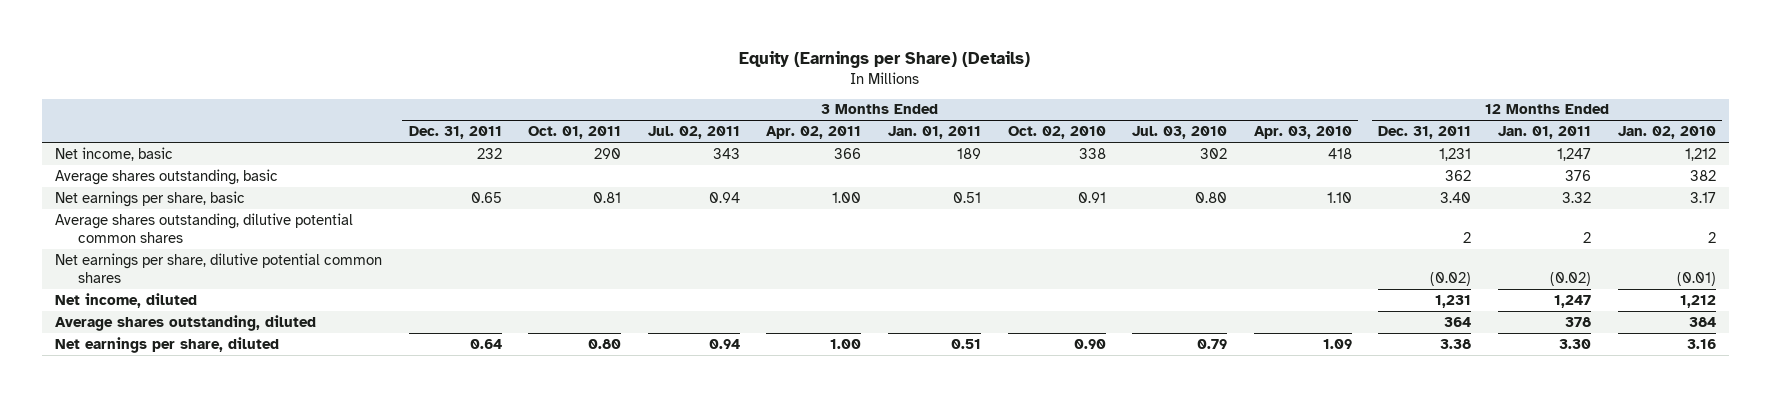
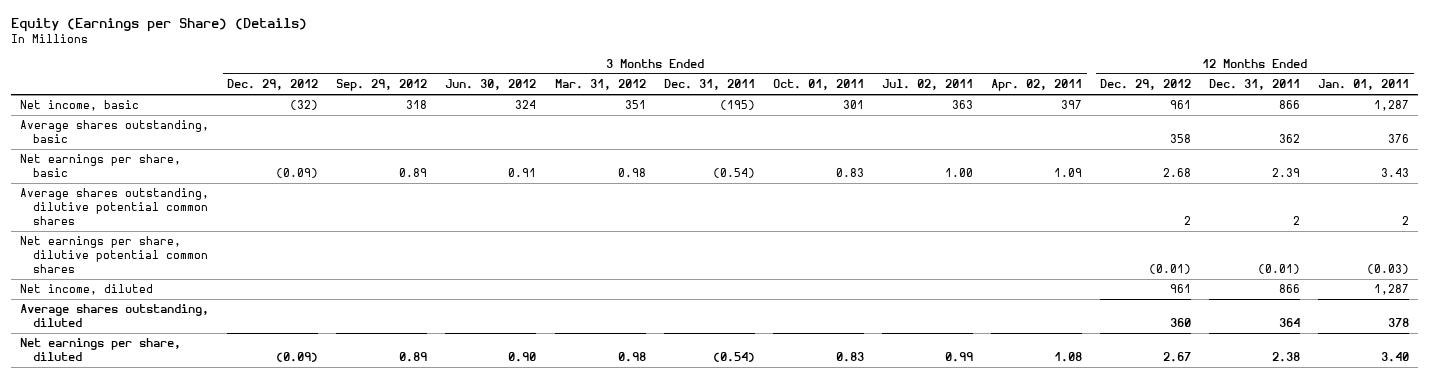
[888,126,982,140] Jan. 01, 2011 -> none
[1007,126,1106,140] Oct. 02, 2010 -> none
[1132,126,1228,140] Jul. 03, 2010 -> none
[1253,126,1352,140] Apr. 03, 2010 -> none
[1617,126,1716,140] Jan. 02, 2010 -> none
none -> [227,79,319,91] Dec. 29, 2012
none -> [336,79,428,92] Sep. 29, 2012
none -> [445,79,537,91] Jun. 30, 2012
none -> [554,79,646,91] Mar. 31, 2012
none -> [1100,79,1192,91] Dec. 29, 2012
[476,147,502,159] 232 -> [719,100,755,111] (195)
[594,147,622,159] 290 -> [842,100,864,110] 301
[712,147,740,159] 343 -> [951,100,973,110] 363
[834,147,862,159] 366 -> [1061,100,1083,110] 397
[1439,147,1472,161] 1,231 -> [1279,100,1301,110] 866
[1556,147,1591,161] 1,247 -> [1374,100,1410,112] 1,287
[470,191,502,203] 0.65 -> [712,167,755,178] (0.54)
[593,191,622,203] 0.81 -> [835,167,864,177] 0.83
[708,191,740,203] 0.94 -> [944,167,973,177] 1.00
[832,191,862,203] 1.00 -> [1054,167,1083,177] 1.09
[1440,191,1472,203] 3.40 -> [1272,167,1301,177] 2.39
[1561,191,1591,203] 3.32 -> [1381,167,1410,177] 3.43
[1430,271,1472,286] (0.02) -> [1258,263,1301,274] (0.01)
[1549,271,1591,286] (0.02) -> [1367,263,1410,274] (0.03)
[1435,294,1472,308] 1,231 -> [1279,284,1301,294] 866
[1553,294,1591,308] 1,247 -> [1374,284,1410,296] 1,287
[469,338,502,349] 0.64 -> [712,351,755,362] (0.54)
[588,338,622,349] 0.80 -> [835,351,864,362] 0.83
[708,338,740,349] 0.94 -> [944,351,973,362] 0.99
[830,338,862,349] 1.00 -> [1054,351,1083,362] 1.08
[1440,338,1472,349] 3.38 -> [1272,351,1301,362] 2.38
[1558,338,1591,349] 3.30 -> [1381,351,1410,362] 3.40

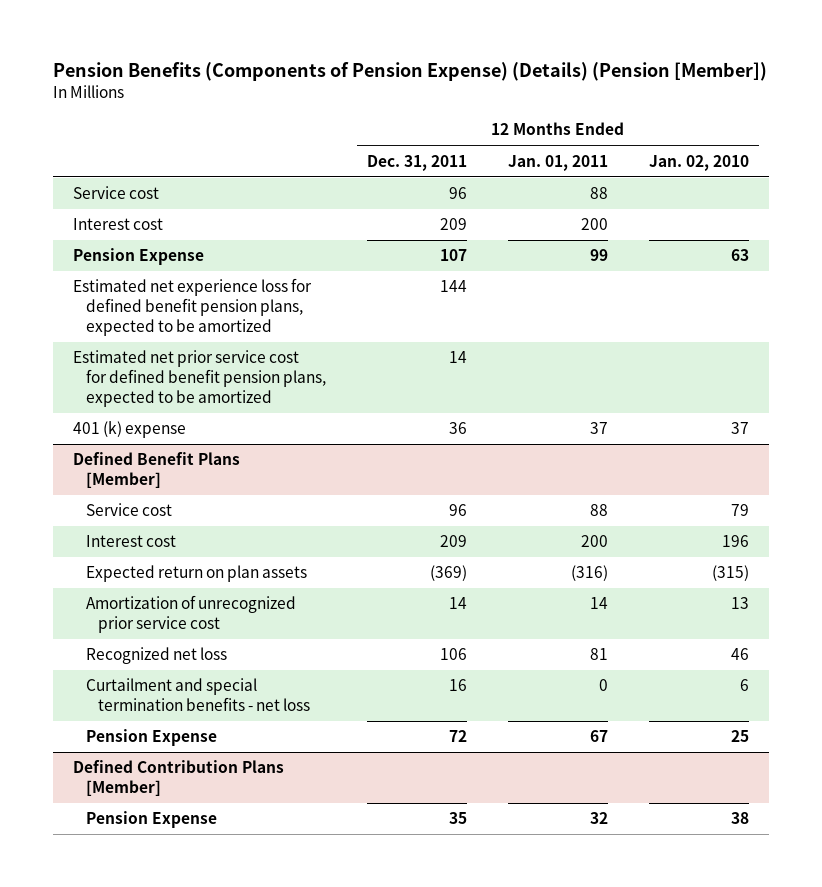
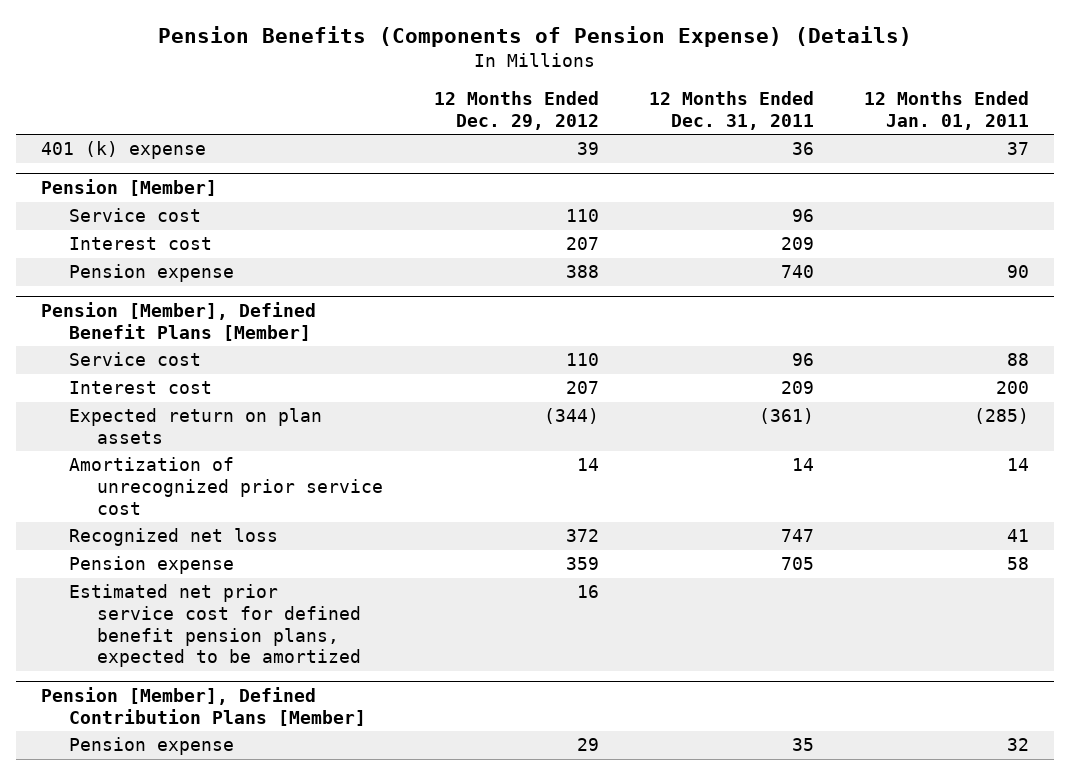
[52,62,767,82] Pension Benefits (Components of Pension Expense) (Details) (Pension [Member]) -> [157,26,912,48] Pension Benefits (Components of Pension Expense) (Details)
[648,154,749,171] Jan. 02, 2010 -> none
none -> [433,91,599,130] 12 Months Ended Dec. 29, 2012
[73,186,160,200] Service cost -> none
[73,218,164,231] Interest cost -> none
[73,248,205,266] Pension Expense -> none
[73,278,313,337] Estimated net experience loss for defined benefit pension plans, expected to be amortized -> none
[73,350,326,408] Estimated net prior service cost for defined benefit pension plans, expected to be amortized -> none
none -> [40,179,217,197] Pension [Member]
none -> [69,208,202,223] Service cost
none -> [69,237,213,251] Interest cost
none -> [69,264,235,283] Pension expense
[73,452,241,489] Defined Benefit Plans [Member] -> [40,302,316,341] Pension [Member], Defined Benefit Plans [Member]
[429,565,467,582] (369) -> [758,408,814,425] (361)
[570,565,608,582] (316) -> [974,408,1030,425] (285)
[85,678,311,712] Curtailment and special termination benefits - net loss -> none
[439,648,467,661] 106 -> [780,529,814,543] 747
[589,648,608,661] 81 -> [1007,529,1030,543] 41
[85,729,217,747] Pension Expense -> [69,556,235,575] Pension expense
[448,730,467,743] 72 -> [780,557,814,571] 705
[589,730,608,743] 67 -> [1007,557,1030,571] 58
none -> [69,584,362,668] Estimated net prior service cost for defined benefit pension plans, expected to be amortized
[73,760,285,797] Defined Contribution Plans [Member] -> [40,687,367,726] Pension [Member], Defined Contribution Plans [Member]
[85,811,217,829] Pension Expense -> [69,737,235,756] Pension expense

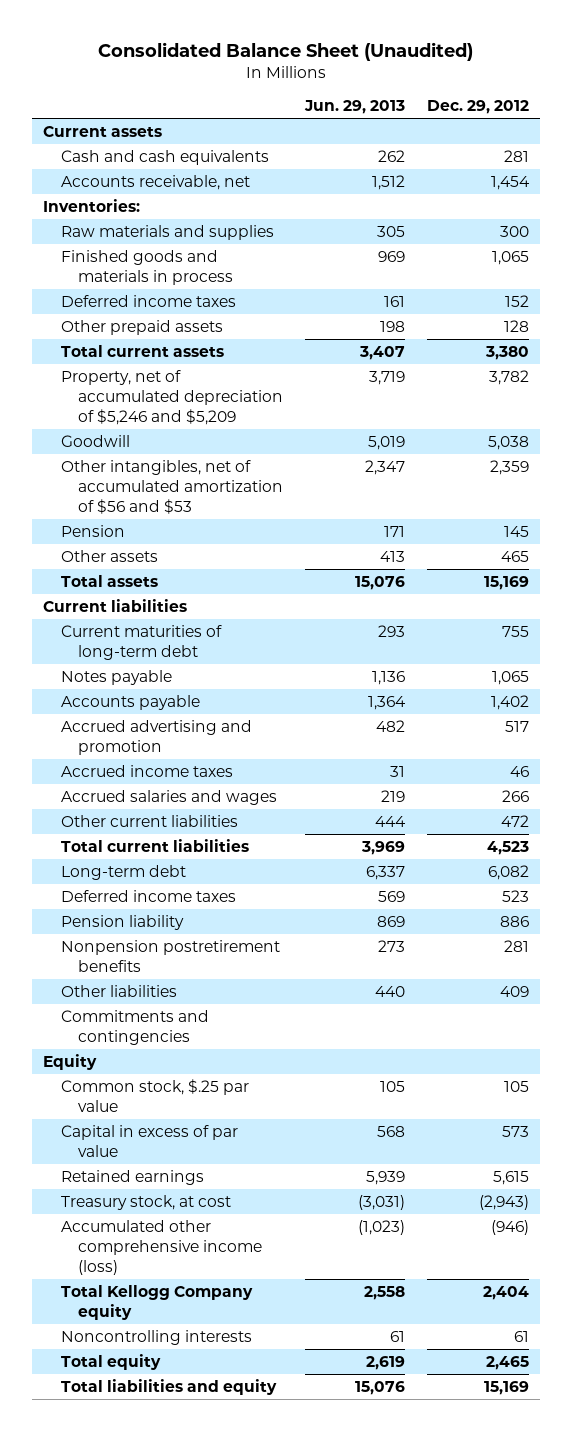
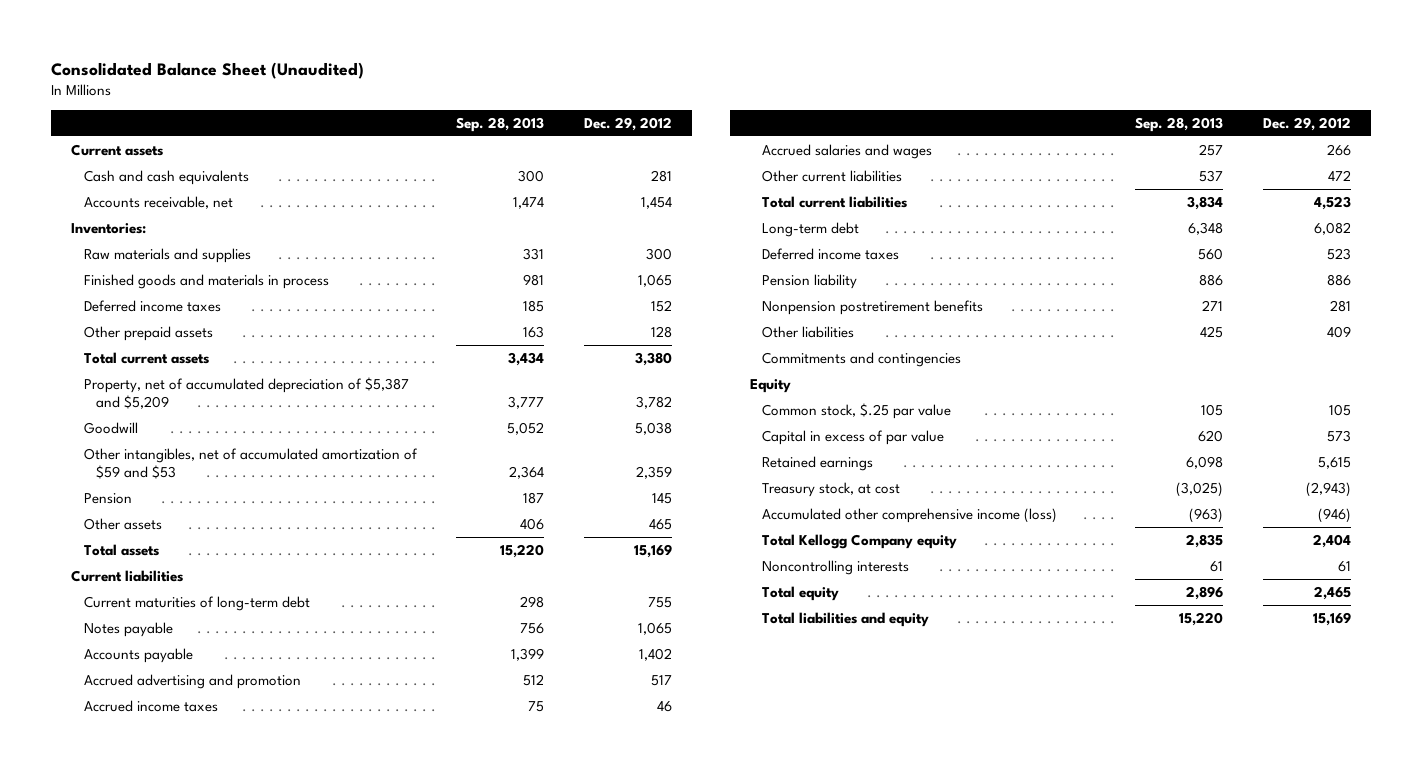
[304,100,406,115] Jun. 29, 2013 -> none
none -> [456,116,545,132] Sep. 28, 2013
[60,369,284,426] Property, net of accumulated depreciation of $5,246 and $5,209 -> [83,376,409,409] Property, net of accumulated depreciation of $5,387 and $5,209
[60,459,284,515] Other intangibles, net of accumulated amortization of $56 and $53 -> [83,447,418,479] Other intangibles, net of accumulated amortization of $59 and $53

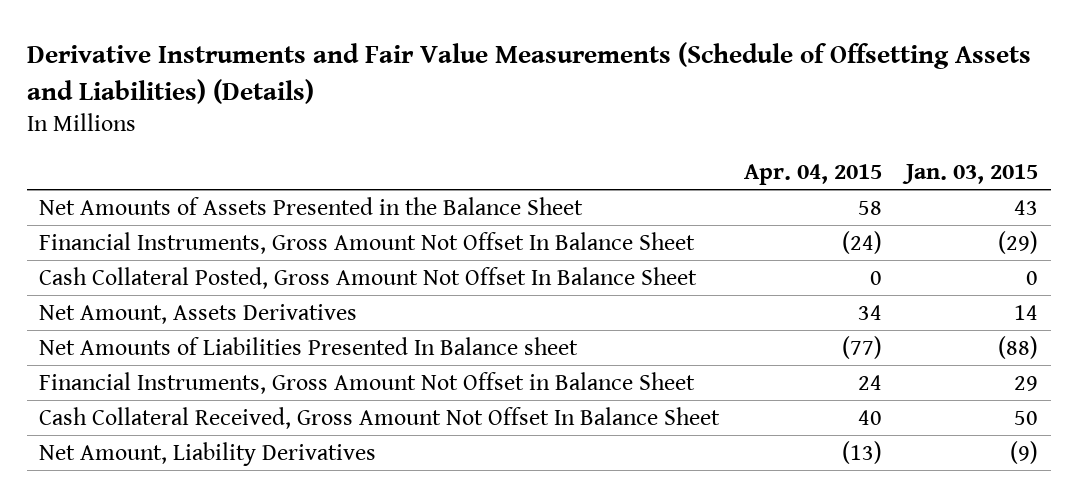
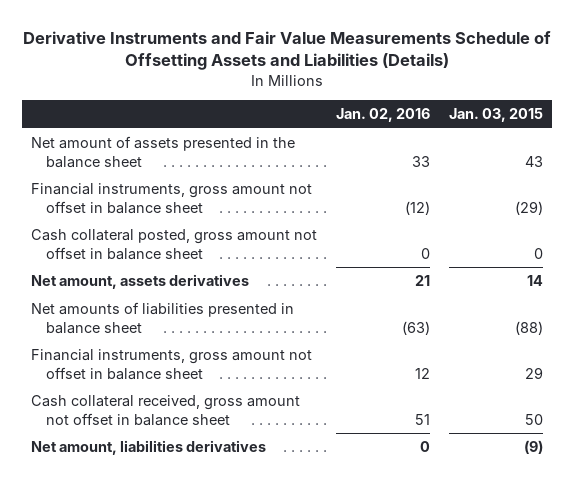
[26,42,1031,104] Derivative Instruments and Fair Value Measurements (Schedule of Offsetting Assets and Liabilities) (Details) -> [23,31,552,71] Derivative Instruments and Fair Value Measurements Schedule of Offsetting Assets and Liabilities (Details)
[743,164,882,186] Apr. 04, 2015 -> none
none -> [336,108,431,123] Jan. 02, 2016
[39,196,584,215] Net Amounts of Assets Presented in the Balance Sheet -> [31,136,296,168] Net amount of assets presented in the balance sheet
[39,231,696,254] Financial Instruments, Gross Amount Not Offset In Balance Sheet -> [31,183,313,214] Financial instruments, gross amount not offset in balance sheet
[39,266,698,289] Cash Collateral Posted, Gross Amount Not Offset In Balance Sheet -> [31,229,318,260] Cash collateral posted, gross amount not offset in balance sheet
[39,303,358,324] Net Amount, Assets Derivatives -> [31,274,250,290] Net amount, assets derivatives
[39,336,579,355] Net Amounts of Liabilities Presented In Balance sheet -> [31,302,295,334] Net amounts of liabilities presented in balance sheet
[39,371,696,394] Financial Instruments, Gross Amount Not Offset in Balance Sheet -> [31,349,313,380] Financial instruments, gross amount not offset in balance sheet
[39,406,721,429] Cash Collateral Received, Gross Amount Not Offset In Balance Sheet -> [31,395,301,426] Cash collateral received, gross amount not offset in balance sheet
[39,441,377,466] Net Amount, Liability Derivatives -> [31,440,267,456] Net amount, liabilities derivatives

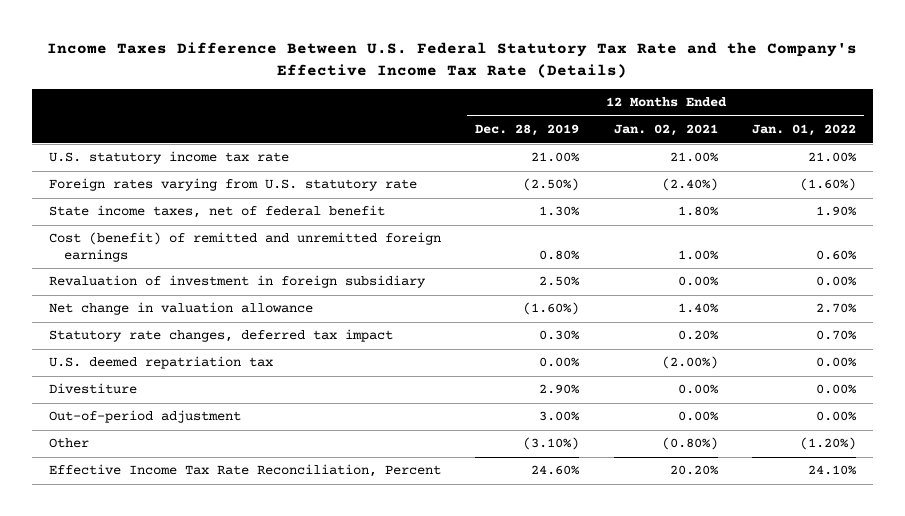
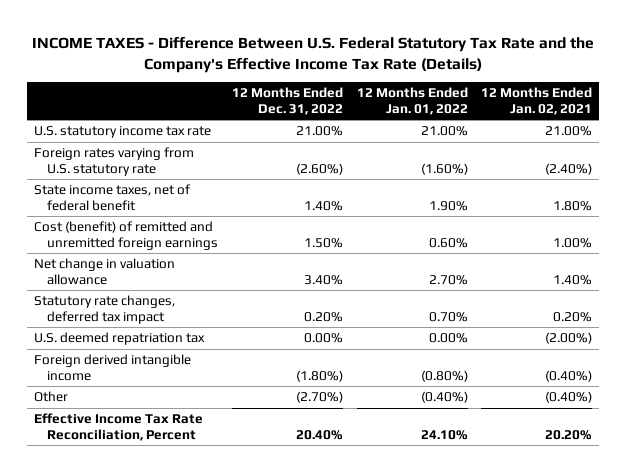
[47,42,858,78] Income Taxes Difference Between U.S. Federal Statutory Tax Rate and the Company's Effective Income Tax Rate (Details) -> [32,36,595,73] INCOME TAXES - Difference Between U.S. Federal Statutory Tax Rate and the Company's Effective Income Tax Rate (Details)
[475,124,580,137] Dec. 28, 2019 -> none
none -> [231,87,343,116] 12 Months Ended Dec. 31, 2022
[49,275,427,289] Revaluation of investment in foreign subsidiary -> none
[49,383,138,395] Divestiture -> none
[49,410,242,424] Out-of-period adjustment -> none
none -> [33,354,191,381] Foreign derived intangible income
[661,437,718,451] (0.80%) -> [545,391,593,404] (0.40%)
[799,437,856,451] (1.20%) -> [420,391,468,404] (0.40%)

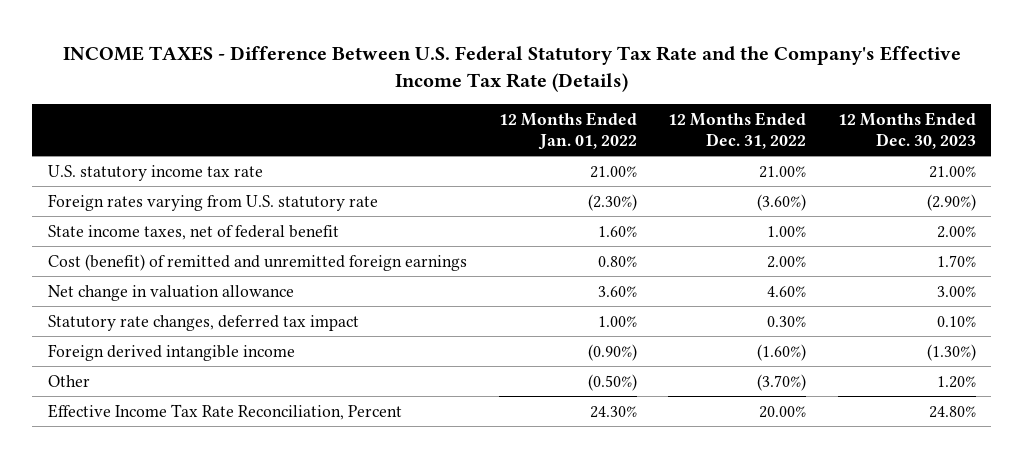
[481,87,593,116] 12 Months Ended Jan. 02, 2021 -> none
none -> [837,111,976,150] 12 Months Ended Dec. 30, 2023
[33,332,205,346] U.S. deemed repatriation tax -> none
[295,162,343,175] (2.60%) -> [757,193,807,211] (3.60%)
[420,162,468,175] (1.60%) -> [587,193,637,211] (2.30%)
[303,200,343,211] 1.40% -> [767,225,807,237] 1.00%
[428,200,468,211] 1.90% -> [597,225,637,237] 1.60%
[303,237,343,248] 1.50% -> [767,255,807,268] 2.00%
[428,237,468,248] 0.60% -> [597,255,637,267] 0.80%
[303,274,343,285] 3.40% -> [767,285,807,297] 4.60%
[428,274,468,285] 2.70% -> [597,285,637,297] 3.60%
[303,311,343,322] 0.20% -> [767,315,807,327] 0.30%
[428,311,468,322] 0.70% -> [597,315,637,327] 1.00%
[295,369,343,382] (1.80%) -> [757,343,807,361] (1.60%)
[420,369,468,382] (0.80%) -> [587,343,637,361] (0.90%)
[295,391,343,404] (2.70%) -> [757,373,807,391] (3.70%)
[420,391,468,404] (0.40%) -> [587,373,637,391] (0.50%)
[295,429,343,440] 20.40% -> [759,405,807,418] 20.00%
[420,429,468,440] 24.10% -> [589,405,637,418] 24.30%

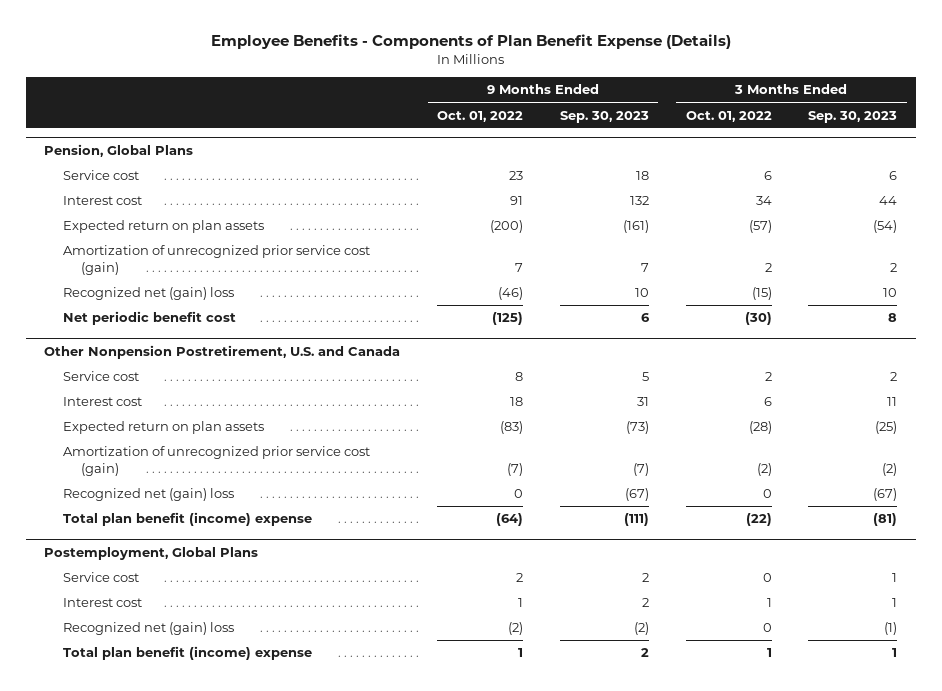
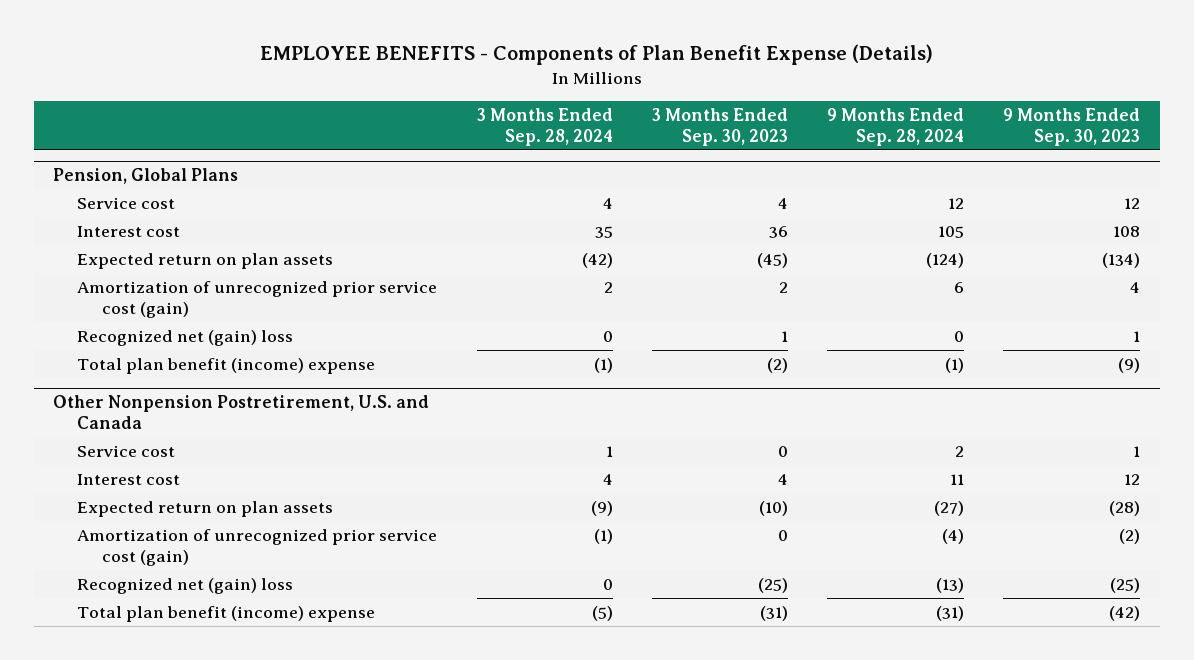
[210,34,731,50] Employee Benefits - Components of Plan Benefit Expense (Details) -> [259,44,933,66] EMPLOYEE BENEFITS - Components of Plan Benefit Expense (Details)
[437,110,524,122] Oct. 01, 2022 -> none
[685,110,772,122] Oct. 01, 2022 -> none
none -> [476,108,613,146] 3 Months Ended Sep. 28, 2024
none -> [827,108,965,146] 9 Months Ended Sep. 28, 2024
[62,311,236,326] Net periodic benefit cost -> none
[635,171,649,181] 18 -> [1124,198,1141,210] 12
[889,171,898,181] 6 -> [777,198,788,210] 4
[629,196,649,206] 132 -> [1113,226,1141,238] 108
[879,196,898,206] 44 -> [768,226,788,239] 36
[622,220,649,234] (161) -> [1102,253,1141,269] (134)
[873,220,898,234] (54) -> [756,253,788,269] (45)
[640,262,649,272] 7 -> [1130,282,1141,294] 4
[634,288,649,298] 10 -> [1133,331,1141,343] 1
[883,288,898,298] 10 -> [780,331,788,343] 1
none -> [77,358,376,375] Total plan benefit (income) expense
[44,546,259,560] Postemployment, Global Plans -> none
[62,572,139,583] Service cost -> none
[62,598,142,608] Interest cost -> none
[62,622,234,636] Recognized net (gain) loss -> none
[62,646,312,661] Total plan benefit (income) expense -> none
[641,372,649,382] 5 -> [1133,446,1141,458] 1
[890,372,898,382] 2 -> [777,446,788,458] 0
[636,397,649,407] 31 -> [1124,474,1141,486] 12
[887,397,898,407] 11 -> [777,474,788,486] 4
[625,421,649,435] (73) -> [1109,501,1141,517] (28)
[875,421,898,435] (25) -> [758,501,788,517] (10)
[632,462,649,476] (7) -> [1119,529,1141,545] (2)
[882,462,898,476] (2) -> [777,530,788,542] 0
[624,488,649,502] (67) -> [1110,578,1141,594] (25)
[873,488,898,502] (67) -> [757,578,788,594] (25)
[623,513,649,527] (111) -> [1109,606,1141,622] (42)
[873,513,898,527] (81) -> [759,606,788,622] (31)

